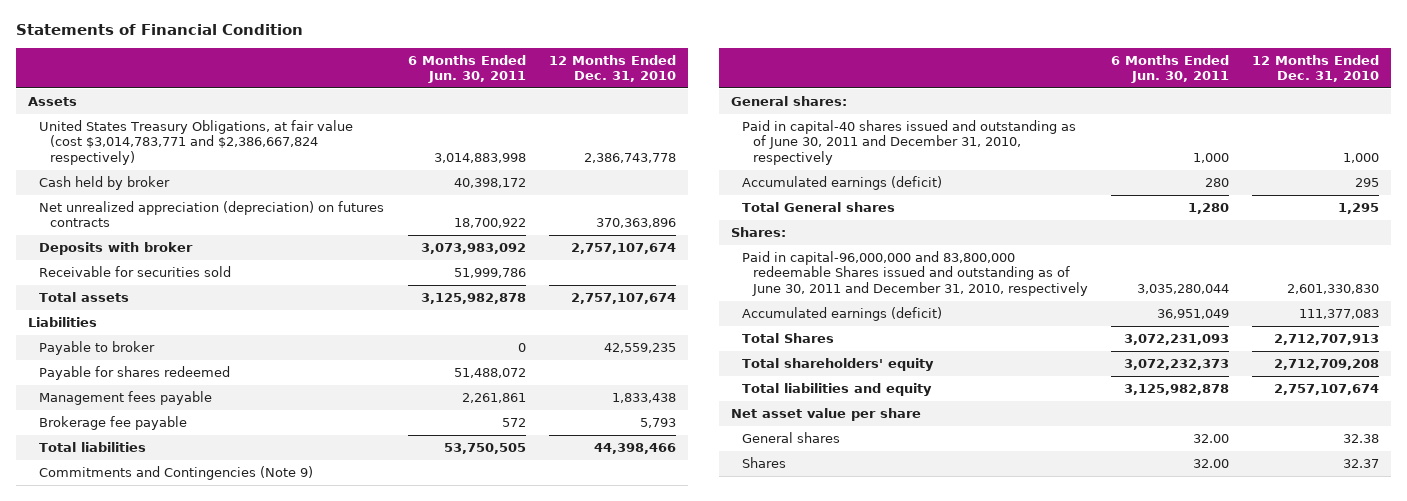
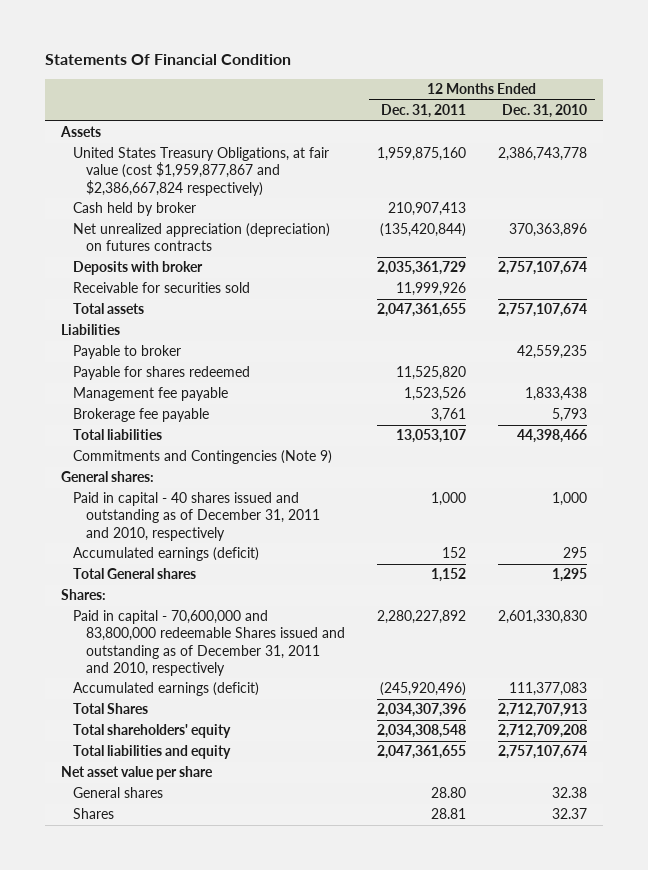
[16,24,304,36] Statements of Financial Condition -> [44,54,291,66] Statements Of Financial Condition
[408,54,527,84] 6 Months Ended Jun. 30, 2011 -> none
none -> [381,103,467,118] Dec. 31, 2011
[38,119,353,165] United States Treasury Obligations, at fair value (cost $3,014,783,771 and $2,386,667,824 respectively) -> [73,147,330,196] United States Treasury Obligations, at fair value (cost $1,959,877,867 and $2,386,667,824 respectively)
[38,390,212,405] Management fees payable -> [73,387,229,402] Management fee payable
[741,119,1076,165] Paid in capital-40 shares issued and outstanding as of June 30, 2011 and December 31, 2010, respectively -> [73,492,321,541] Paid in capital - 40 shares issued and outstanding as of December 31, 2011 and 2010, respectively
[741,250,1089,296] Paid in capital-96,000,000 and 83,800,000 redeemable Shares issued and outstanding as of June 30, 2011 and December 31, 2010, respectively -> [73,610,346,676] Paid in capital - 70,600,000 and 83,800,000 redeemable Shares issued and outstanding as of December 31, 2011 and 2010, respectively

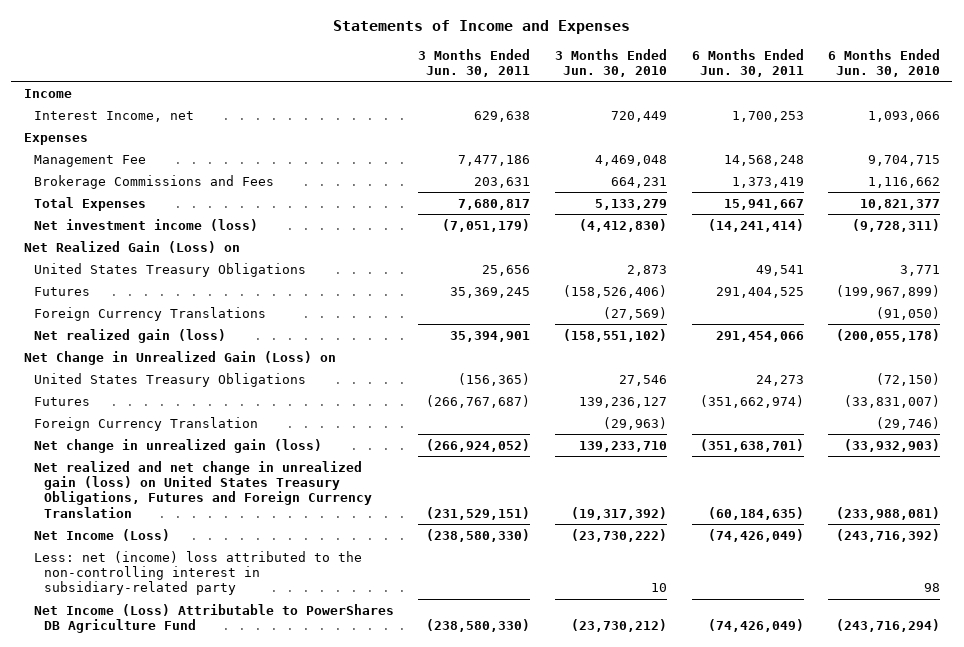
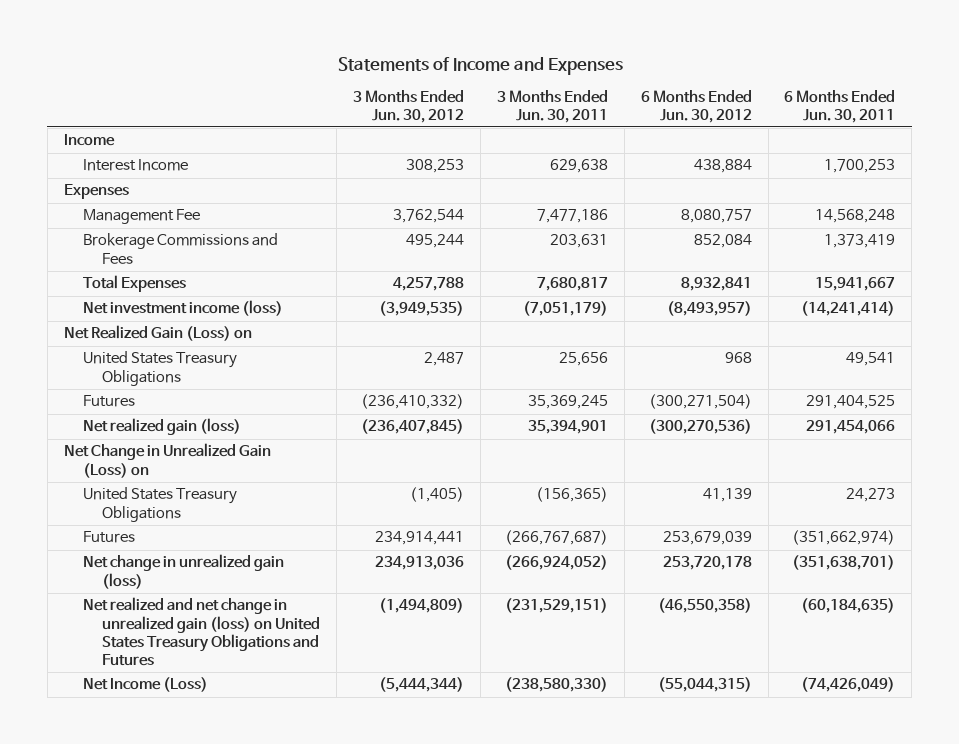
[554,48,667,77] 3 Months Ended Jun. 30, 2010 -> none
[828,48,941,77] 6 Months Ended Jun. 30, 2010 -> none
none -> [353,89,465,123] 3 Months Ended Jun. 30, 2012
none -> [640,89,752,123] 6 Months Ended Jun. 30, 2012
[33,110,194,122] Interest Income, net -> [83,159,189,172] Interest Income
[33,306,266,321] Foreign Currency Translations -> none
[33,416,258,431] Foreign Currency Translation -> none
[33,460,373,518] Net realized and net change in unrealized gain (loss) on United States Treasury Obligations, Futures and Foreign Currency Translation -> [83,597,321,666] Net realized and net change in unrealized gain (loss) on United States Treasury Obligations and Futures
[33,550,362,596] Less: net (income) loss attributed to the non-controlling interest in subsidiary-related party -> none
[33,603,394,633] Net Income (Loss) Attributable to PowerShares DB Agriculture Fund -> none

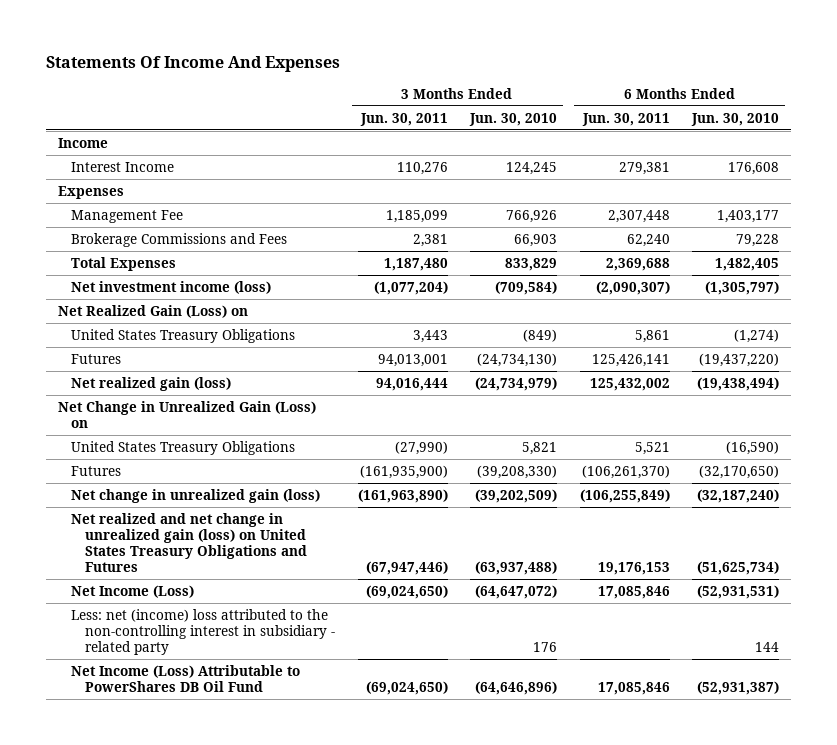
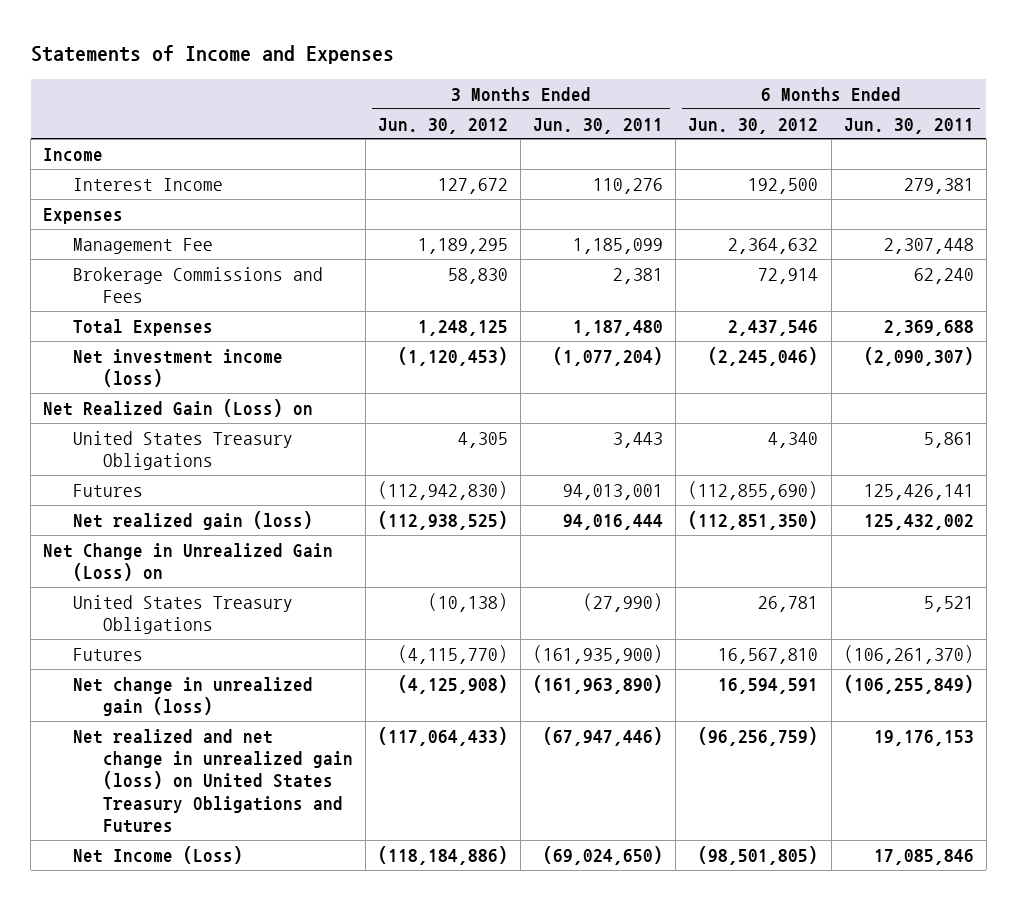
[46,55,341,72] Statements Of Income And Expenses -> [30,45,394,65] Statements of Income and Expenses
[469,112,558,126] Jun. 30, 2010 -> none
[691,112,780,126] Jun. 30, 2010 -> none
none -> [378,117,509,134] Jun. 30, 2012
none -> [688,117,819,134] Jun. 30, 2012
[71,608,336,656] Less: net (income) loss attributed to the non-controlling interest in subsidiary - related party -> none
[71,664,301,693] Net Income (Loss) Attributable to PowerShares DB Oil Fund -> none

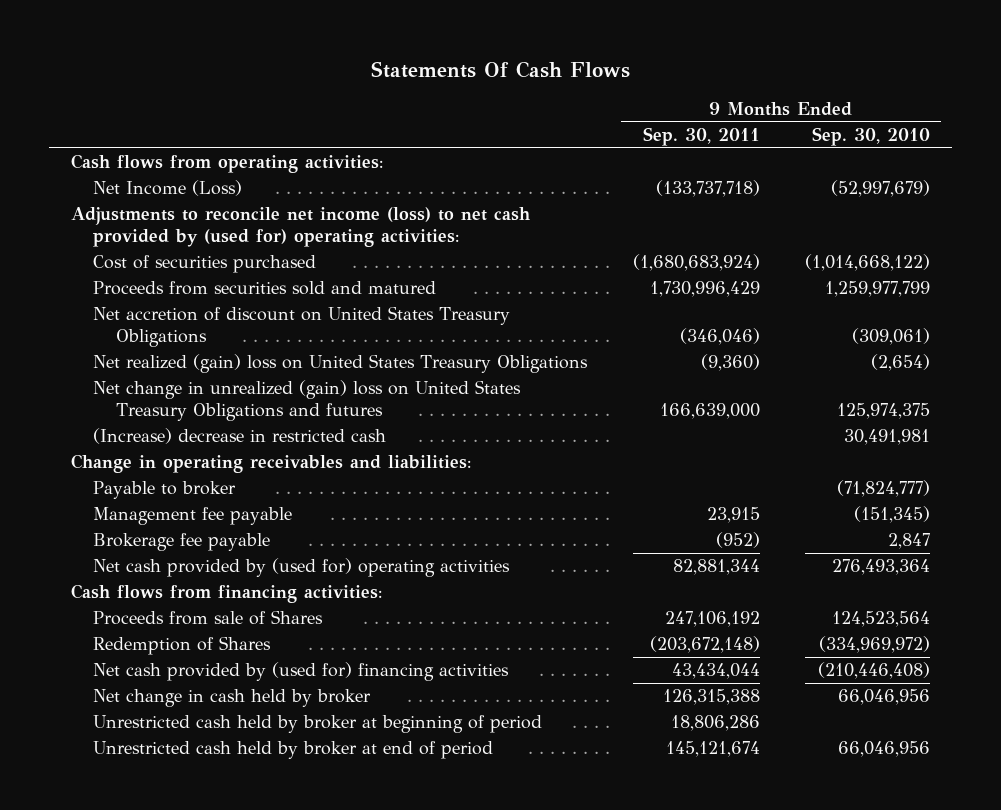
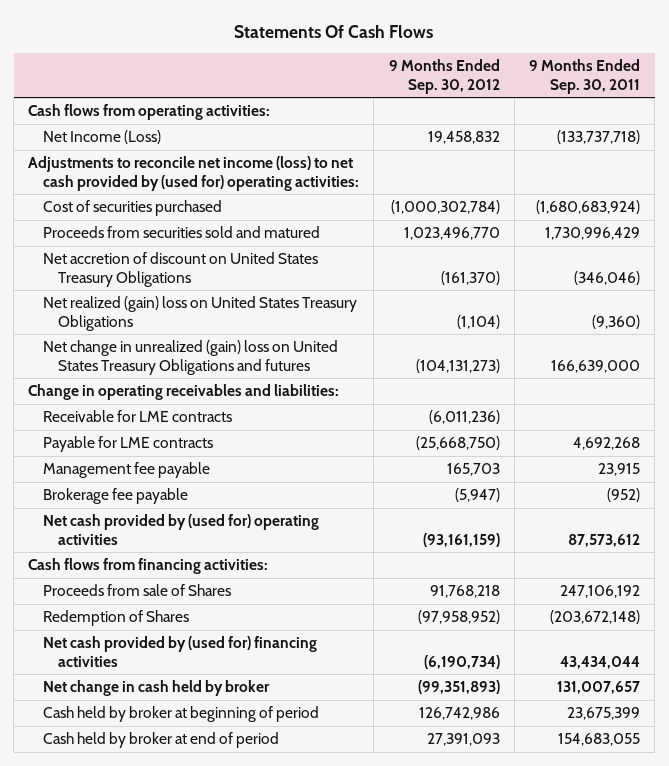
[811,127,930,147] Sep. 30, 2010 -> none
none -> [388,59,500,94] 9 Months Ended Sep. 30, 2012
[93,428,387,445] (Increase) decrease in restricted cash -> none
[93,481,237,500] Payable to broker -> none
none -> [43,410,233,423] Receivable for LME contracts
none -> [43,436,214,453] Payable for LME contracts
[672,559,760,576] 82,881,344 -> [568,533,641,547] 87,573,612
[662,689,760,706] 126,315,388 -> [557,681,641,695] 131,007,657
[93,715,543,734] Unrestricted cash held by broker at beginning of period -> [43,706,320,723] Cash held by broker at beginning of period
[670,715,760,732] 18,806,286 -> [567,707,641,721] 23,675,399
[93,741,494,760] Unrestricted cash held by broker at end of period -> [43,732,280,749] Cash held by broker at end of period
[665,741,760,758] 145,121,674 -> [558,733,641,747] 154,683,055

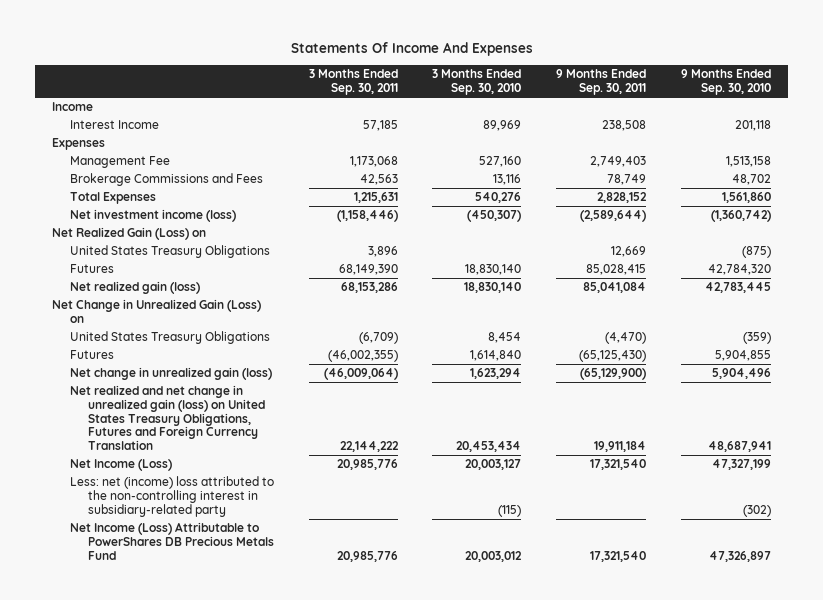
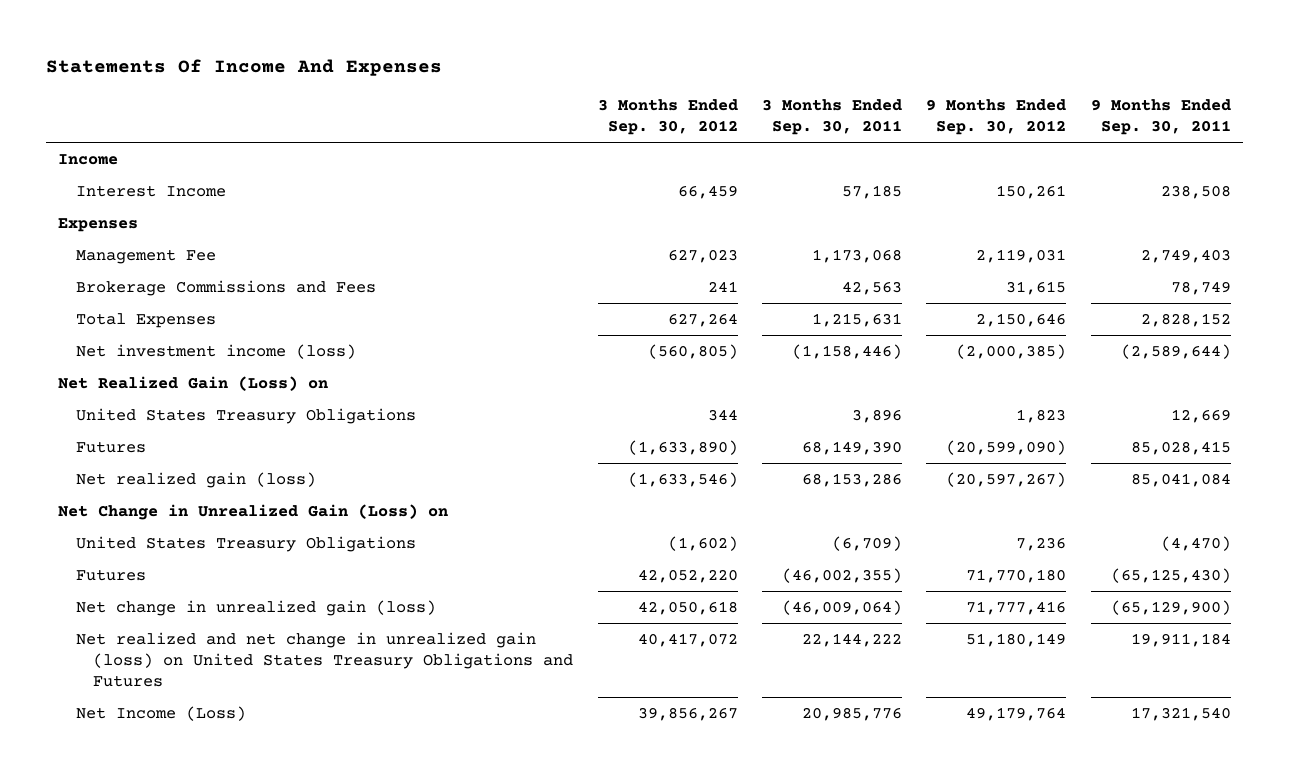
[432,69,522,96] 3 Months Ended Sep. 30, 2010 -> none
[680,69,771,96] 9 Months Ended Sep. 30, 2010 -> none
none -> [597,99,738,136] 3 Months Ended Sep. 30, 2012
none -> [926,99,1067,136] 9 Months Ended Sep. 30, 2012
[70,385,265,450] Net realized and net change in unrealized gain (loss) on United States Treasury Obligations, Futures and Foreign Currency Translation -> [75,631,574,687] Net realized and net change in unrealized gain (loss) on United States Treasury Obligations and Futures
[70,476,275,517] Less: net (income) loss attributed to the non-controlling interest in subsidiary-related party -> none
[70,522,274,560] Net Income (Loss) Attributable to PowerShares DB Precious Metals Fund -> none

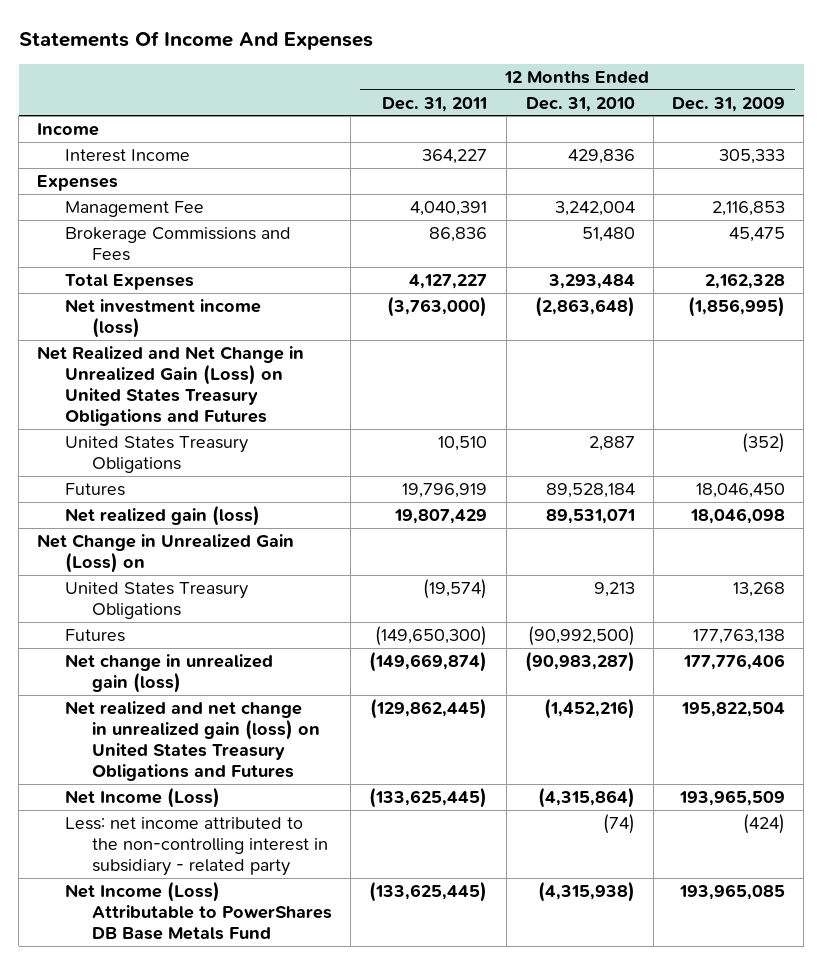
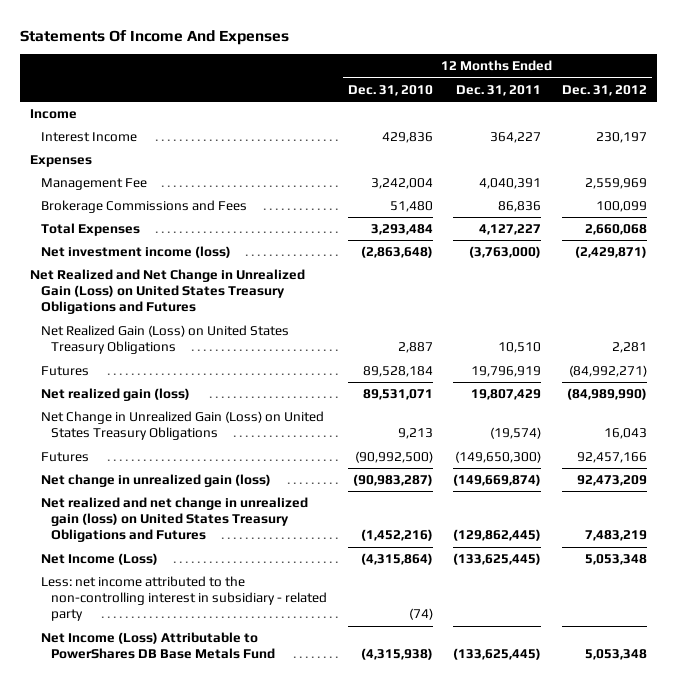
[672,96,786,112] Dec. 31, 2009 -> none
none -> [561,84,647,96] Dec. 31, 2012
[64,435,248,474] United States Treasury Obligations -> [40,325,289,355] Net Realized Gain (Loss) on United States Treasury Obligations
[37,533,295,574] Net Change in Unrealized Gain (Loss) on -> none
[64,581,248,620] United States Treasury Obligations -> [40,411,324,441] Net Change in Unrealized Gain (Loss) on United States Treasury Obligations

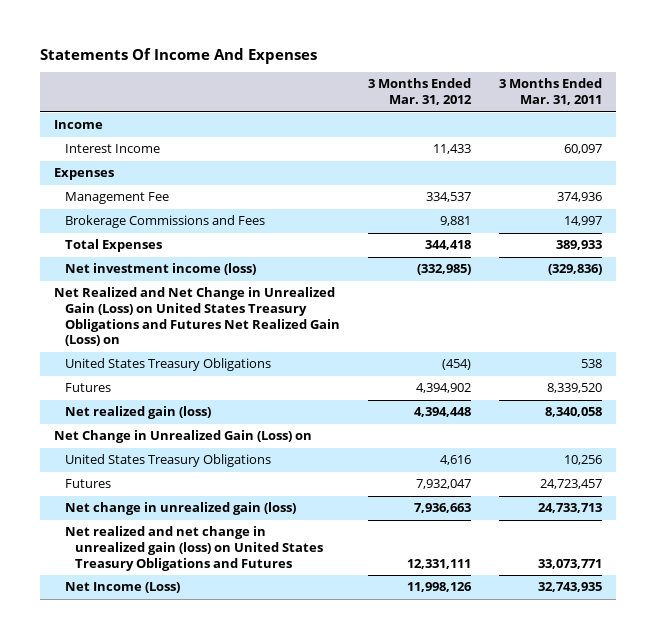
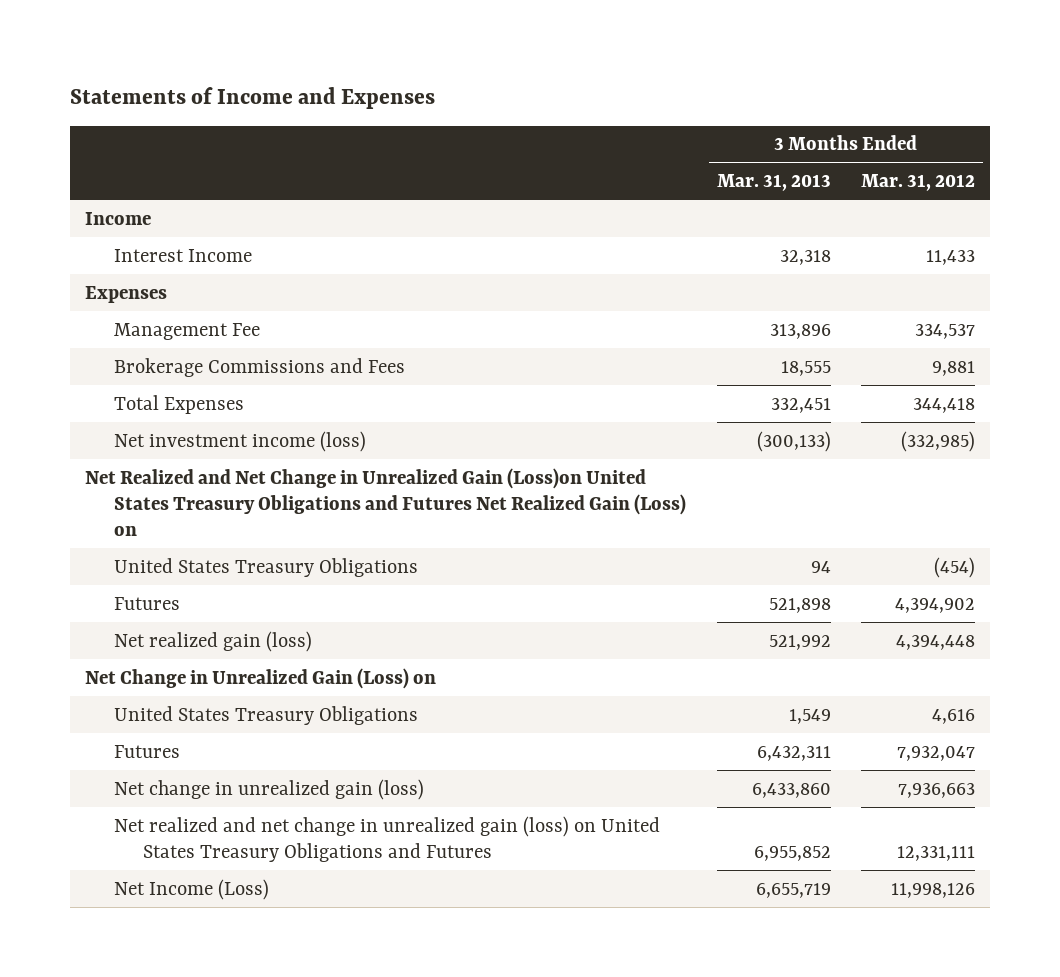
[40,47,318,64] Statements Of Income And Expenses -> [70,87,436,110] Statements of Income and Expenses
[498,78,602,106] 3 Months Ended Mar. 31, 2011 -> none
none -> [716,173,831,191] Mar. 31, 2013
[54,287,340,347] Net Realized and Net Change in Unrealized Gain (Loss) on United States Treasury Obligations and Futures Net Realized Gain (Loss) on -> [85,467,687,536] Net Realized and Net Change in Unrealized Gain (Loss)on United States Treasury Obligations and Futures Net Realized Gain (Loss) on

